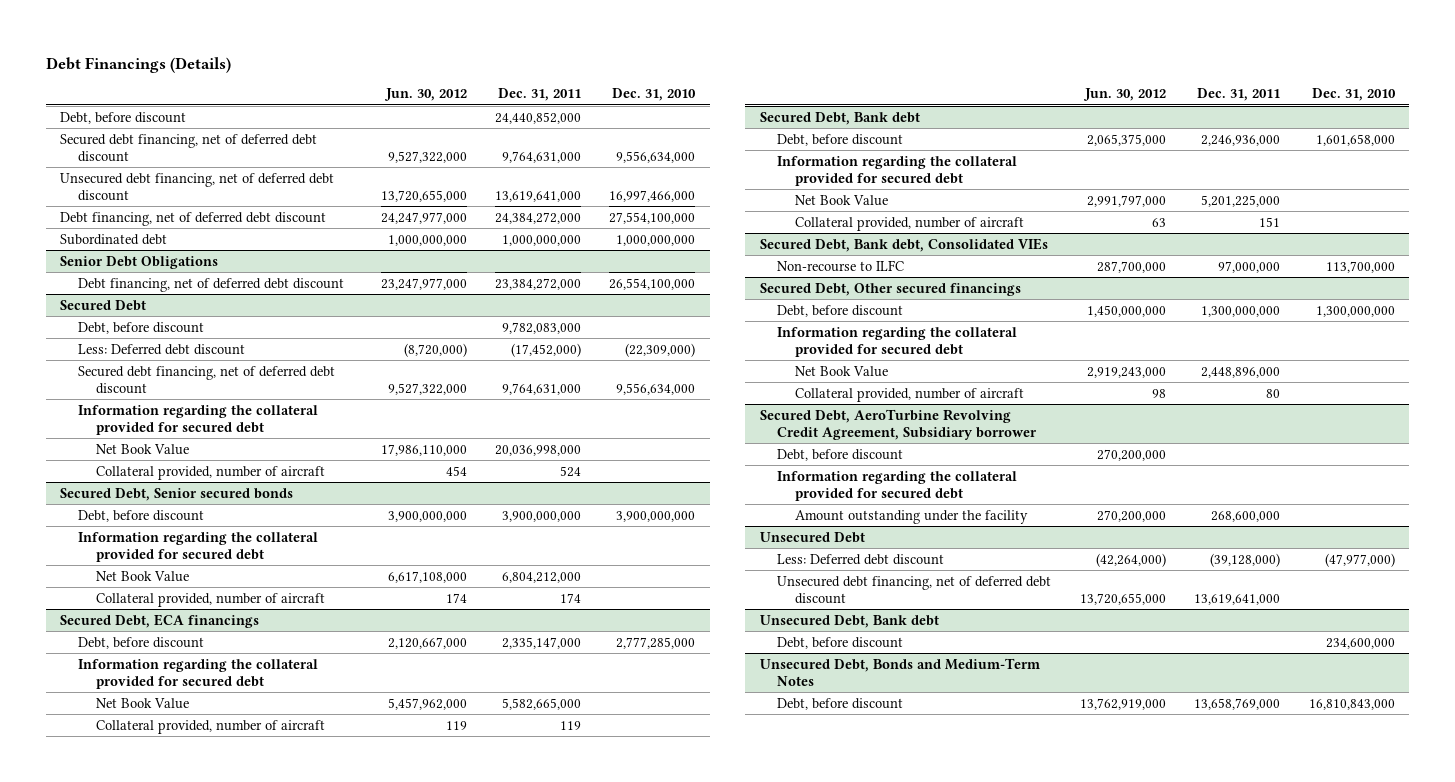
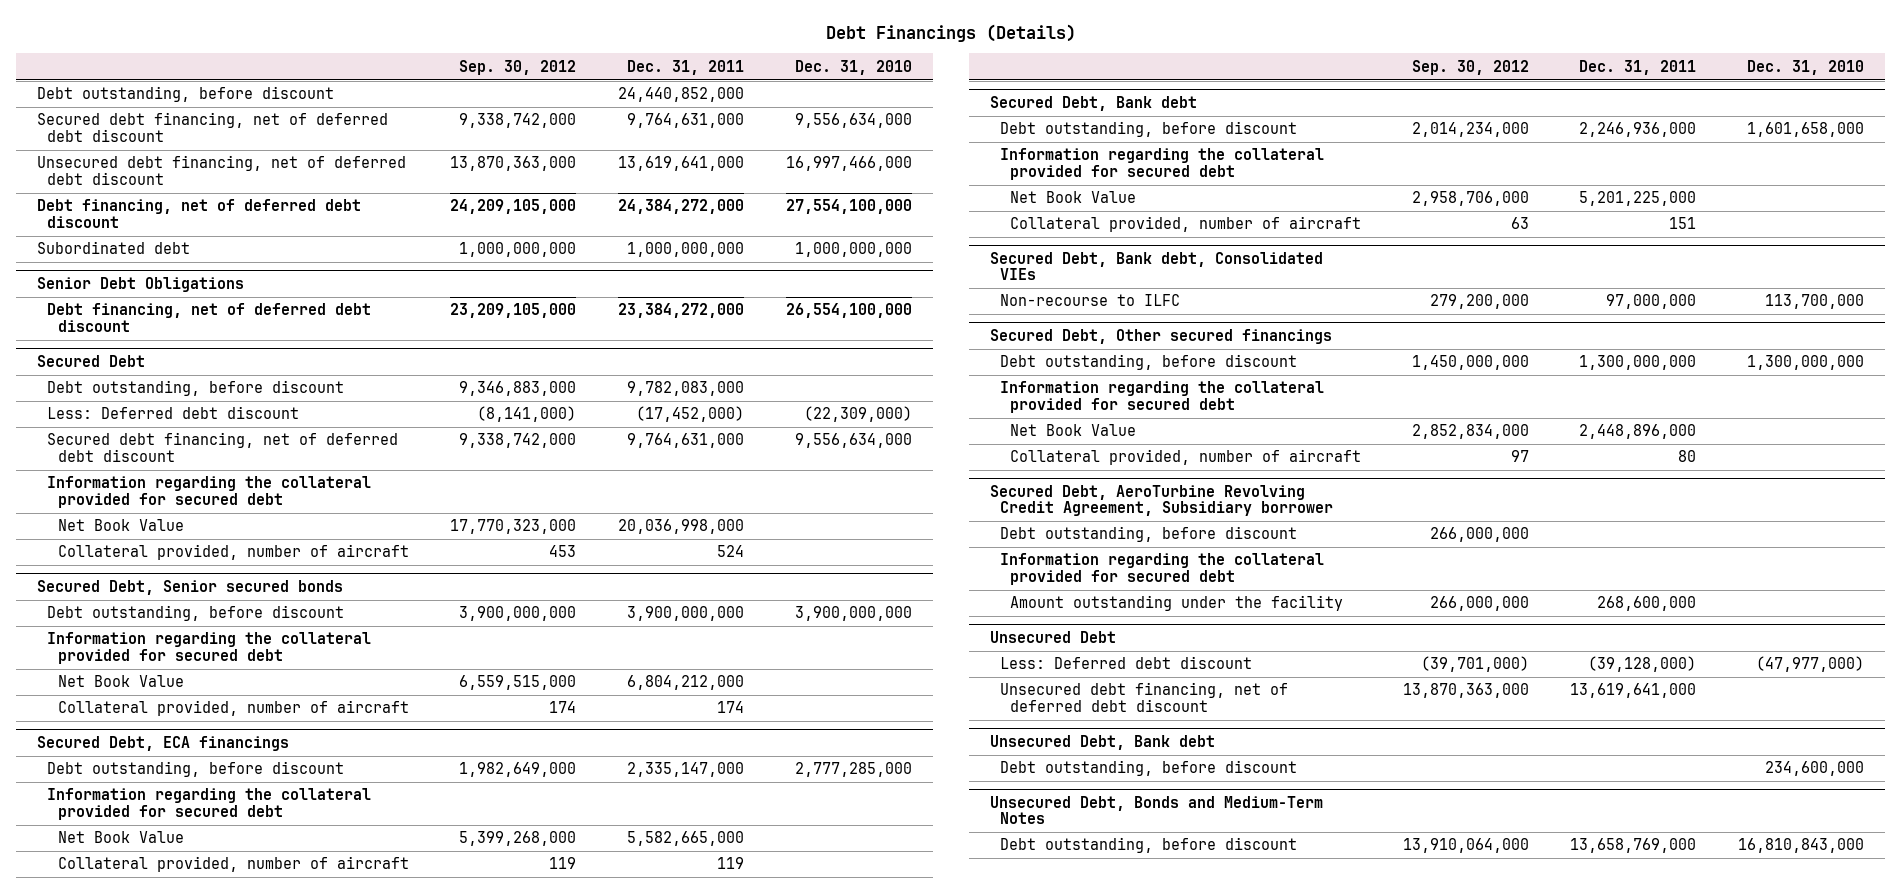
[383,88,467,102] Jun. 30, 2012 -> none
none -> [459,59,577,75] Sep. 30, 2012
[60,111,187,124] Debt, before discount -> [37,86,335,103] Debt outstanding, before discount
[78,321,205,334] Debt, before discount -> [47,380,345,397] Debt outstanding, before discount
[78,509,205,522] Debt, before discount -> [47,605,345,622] Debt outstanding, before discount
[78,636,205,649] Debt, before discount -> [47,761,345,778] Debt outstanding, before discount
[777,133,904,146] Debt, before discount -> [999,121,1297,138] Debt outstanding, before discount
[777,304,904,317] Debt, before discount -> [999,354,1297,371] Debt outstanding, before discount
[777,448,904,461] Debt, before discount -> [999,526,1297,543] Debt outstanding, before discount
[777,636,904,649] Debt, before discount -> [999,760,1297,777] Debt outstanding, before discount
[777,697,904,710] Debt, before discount -> [999,837,1297,854] Debt outstanding, before discount

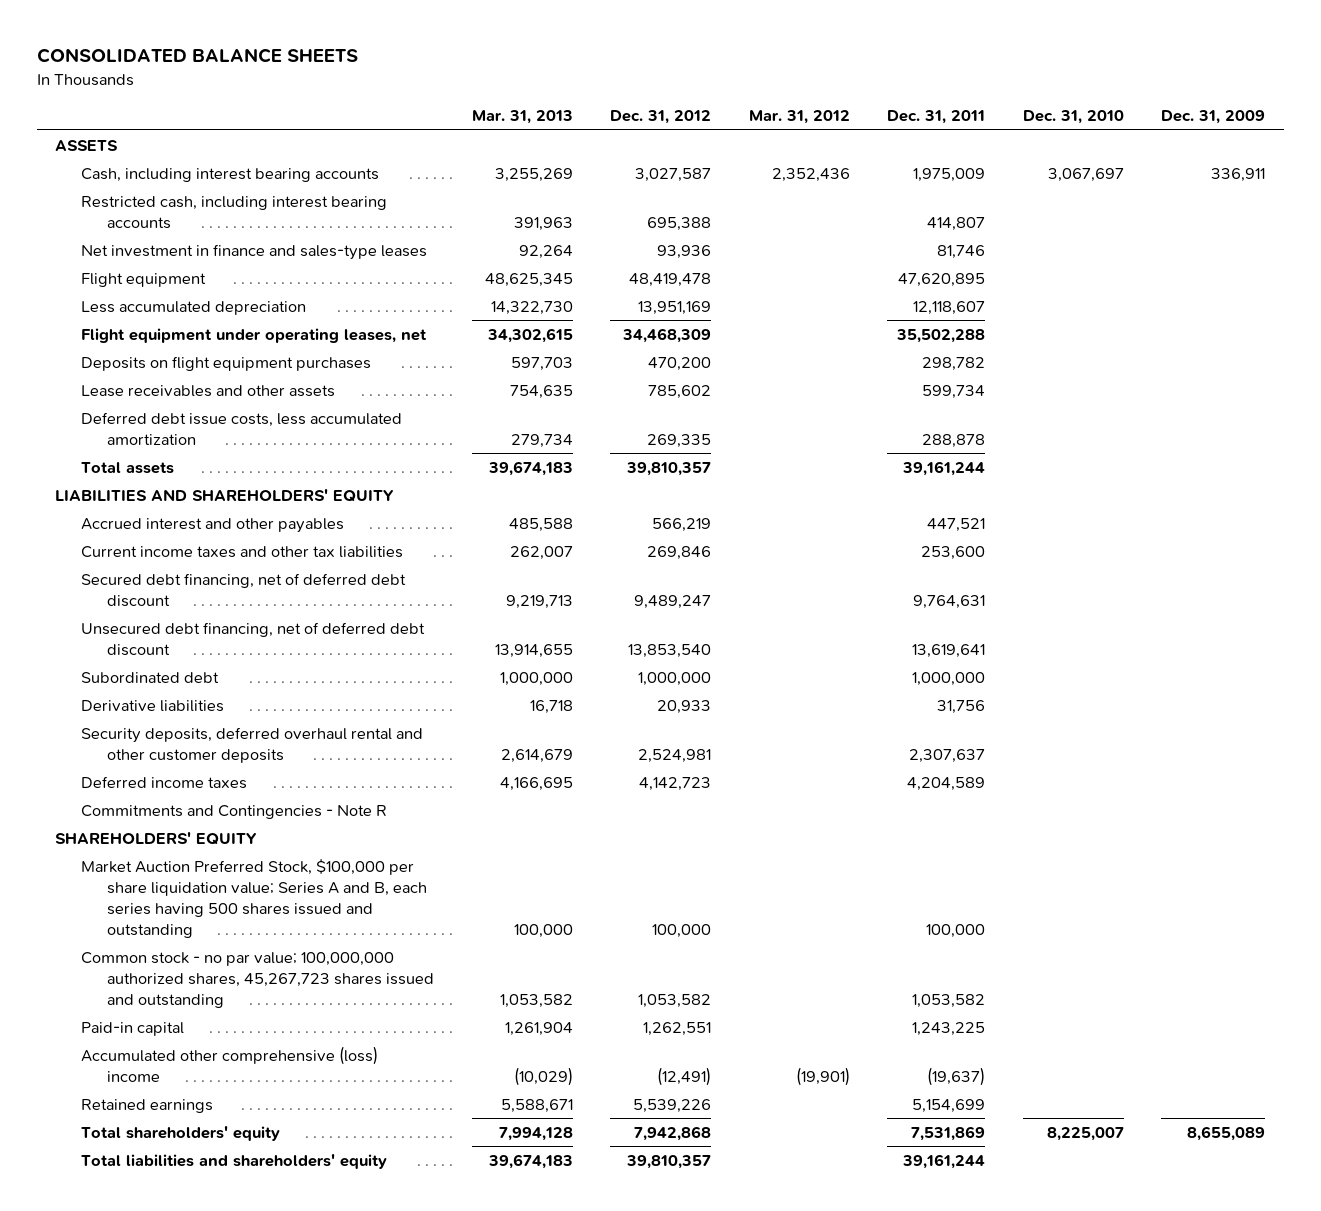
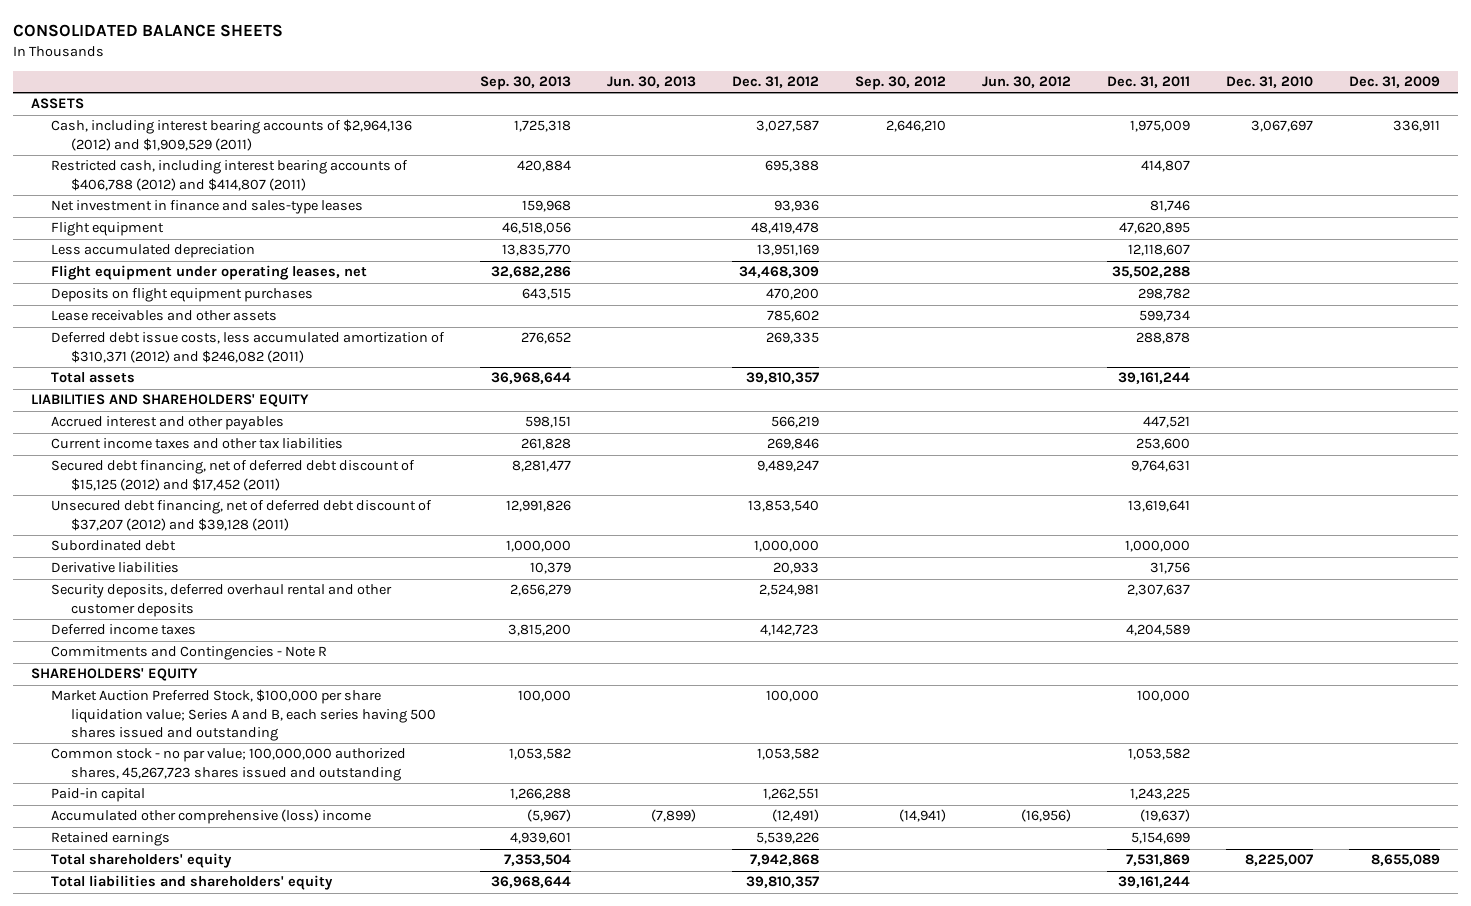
[471,110,573,125] Mar. 31, 2013 -> none
[748,110,850,125] Mar. 31, 2012 -> none
none -> [480,76,572,91] Sep. 30, 2013
none -> [607,76,697,89] Jun. 30, 2013
none -> [855,76,947,91] Sep. 30, 2012
none -> [982,76,1072,89] Jun. 30, 2012
[81,167,380,182] Cash, including interest bearing accounts -> [51,119,413,151] Cash, including interest bearing accounts of $2,964,136 (2012) and $1,909,529 (2011)
[81,195,388,229] Restricted cash, including interest bearing accounts -> [51,160,409,191] Restricted cash, including interest bearing accounts of $406,788 (2012) and $414,807 (2011)
[81,411,403,445] Deferred debt issue costs, less accumulated amortization -> [51,332,446,363] Deferred debt issue costs, less accumulated amortization of $310,371 (2012) and $246,082 (2011)
[81,572,407,607] Secured debt financing, net of deferred debt discount -> [51,460,416,491] Secured debt financing, net of deferred debt discount of $15,125 (2012) and $17,452 (2011)
[81,621,426,656] Unsecured debt financing, net of deferred debt discount -> [51,500,433,531] Unsecured debt financing, net of deferred debt discount of $37,207 (2012) and $39,128 (2011)

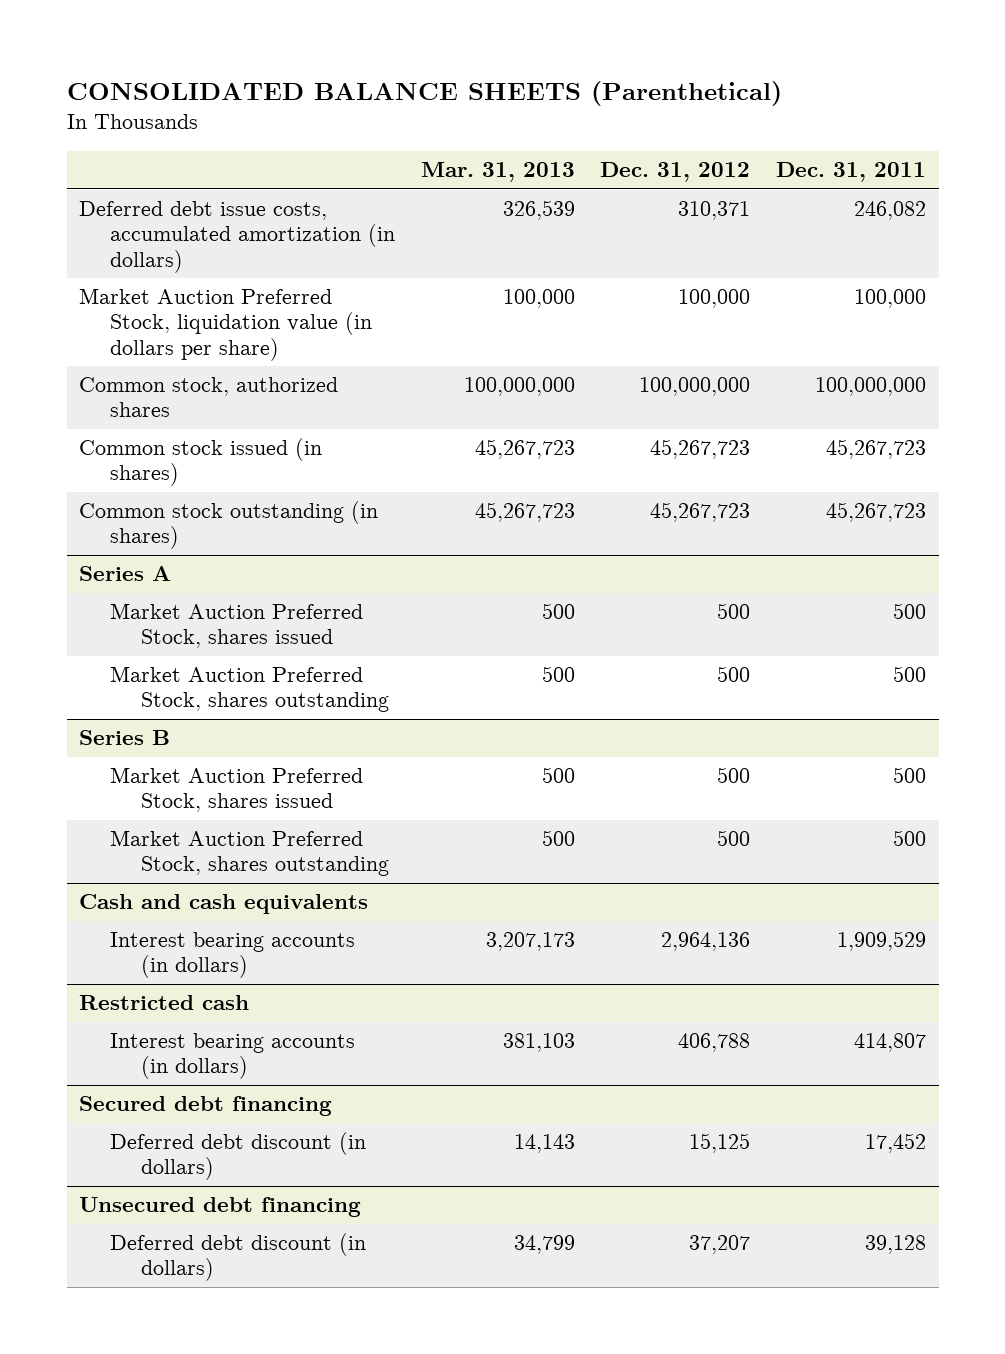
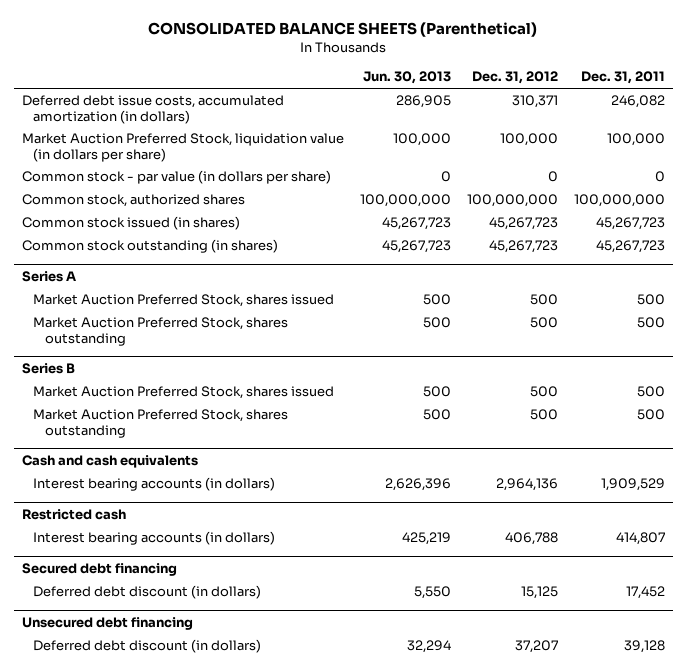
[420,162,575,183] Mar. 31, 2013 -> none
none -> [362,71,451,85] Jun. 30, 2013
none -> [21,170,331,185] Common stock - par value (in dollars per share)

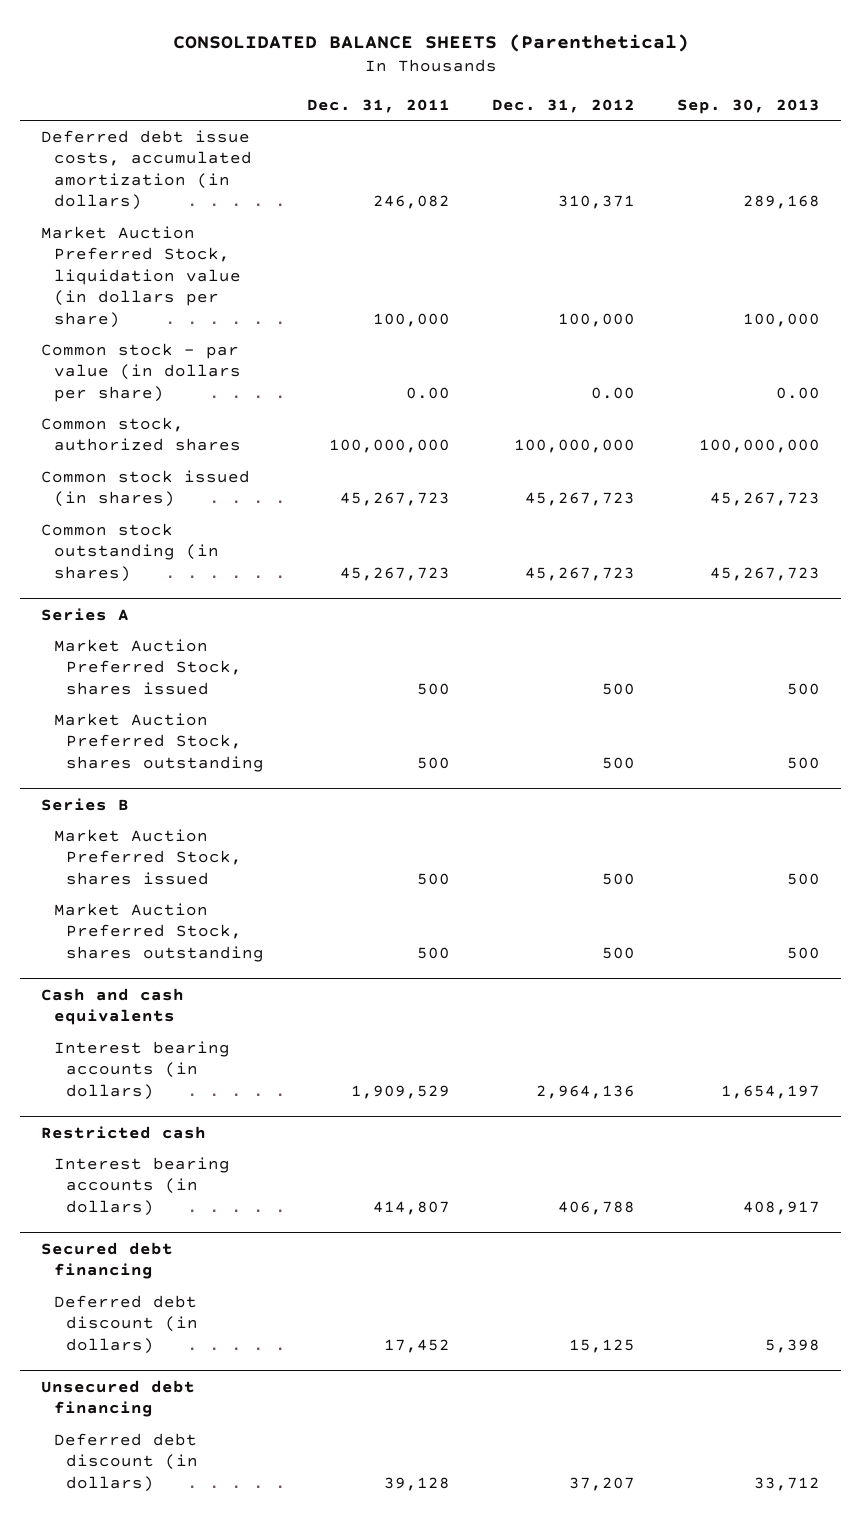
[362,71,451,85] Jun. 30, 2013 -> none
none -> [677,98,821,114] Sep. 30, 2013
[547,171,558,183] 0 -> [590,386,635,399] 0.00
[654,171,665,183] 0 -> [405,386,450,399] 0.00

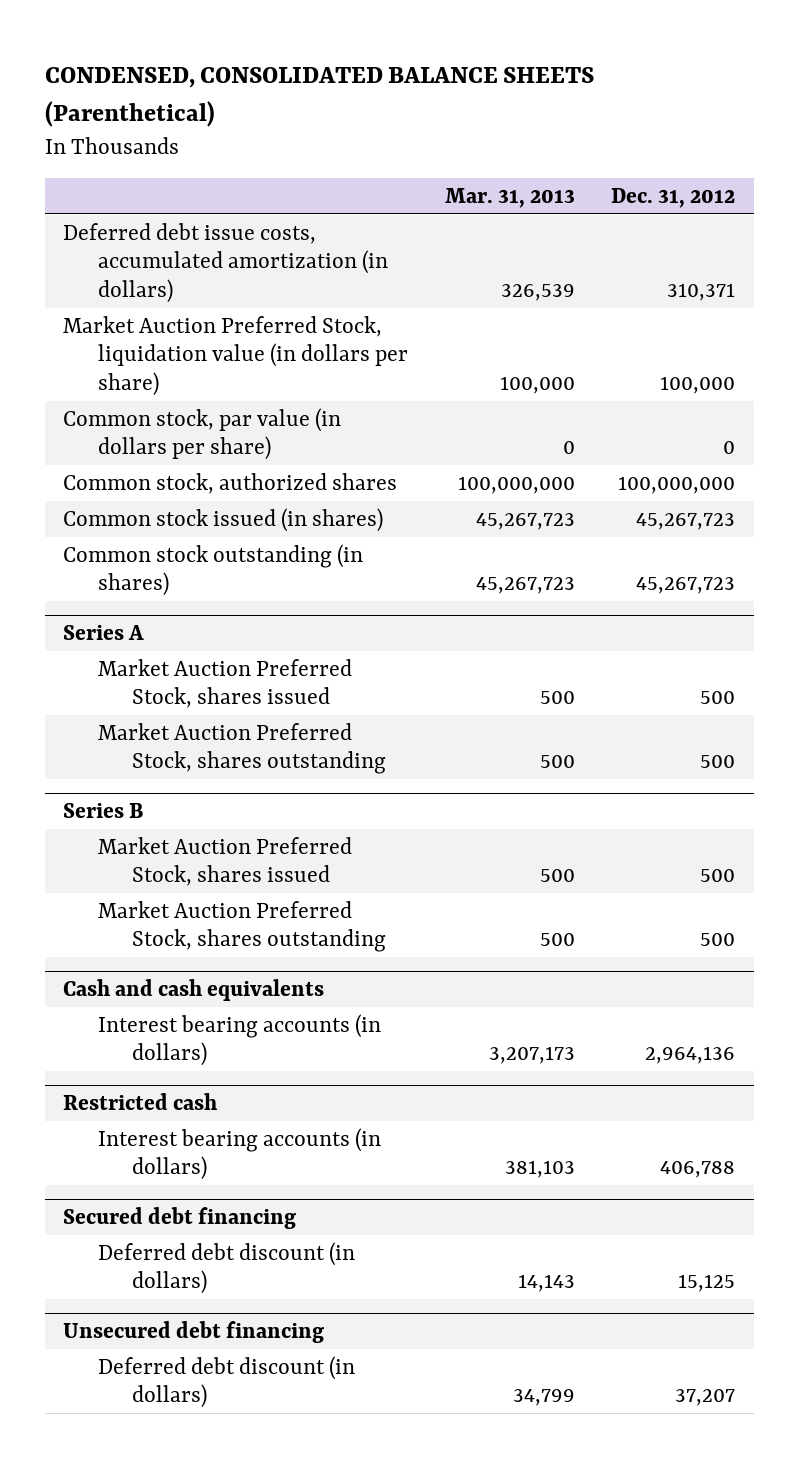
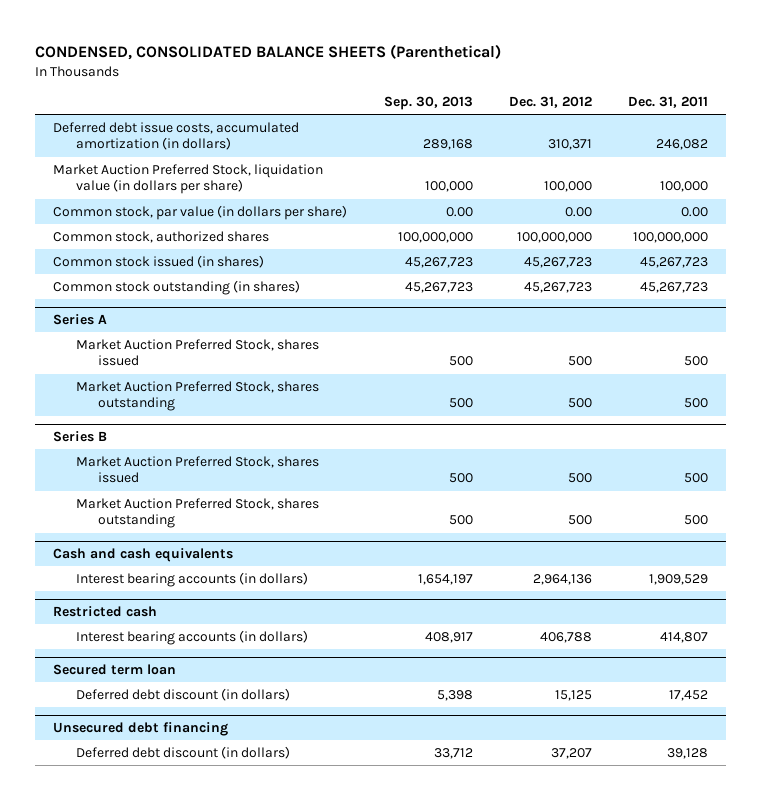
[444,187,575,208] Mar. 31, 2013 -> none
none -> [383,96,473,111] Sep. 30, 2013
none -> [628,96,709,109] Dec. 31, 2011
[723,441,736,455] 0 -> [564,206,592,217] 0.00
[63,1207,297,1230] Secured debt financing -> none
none -> [53,664,177,676] Secured term loan

